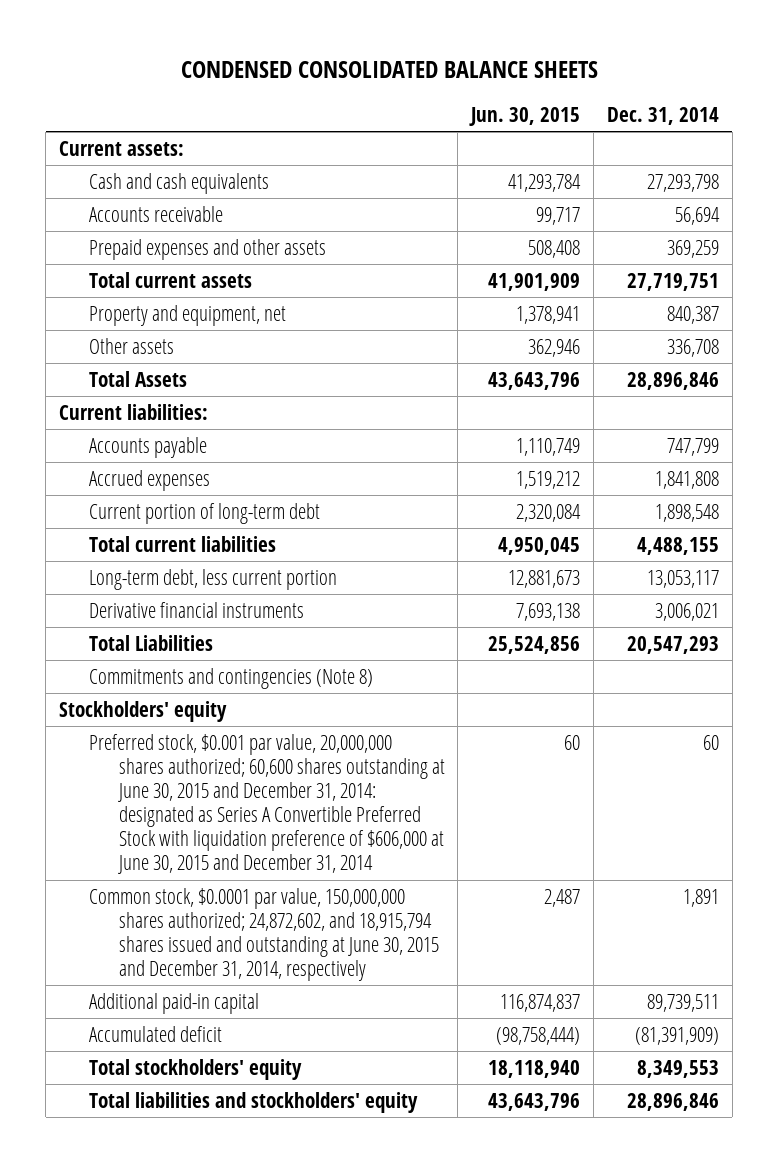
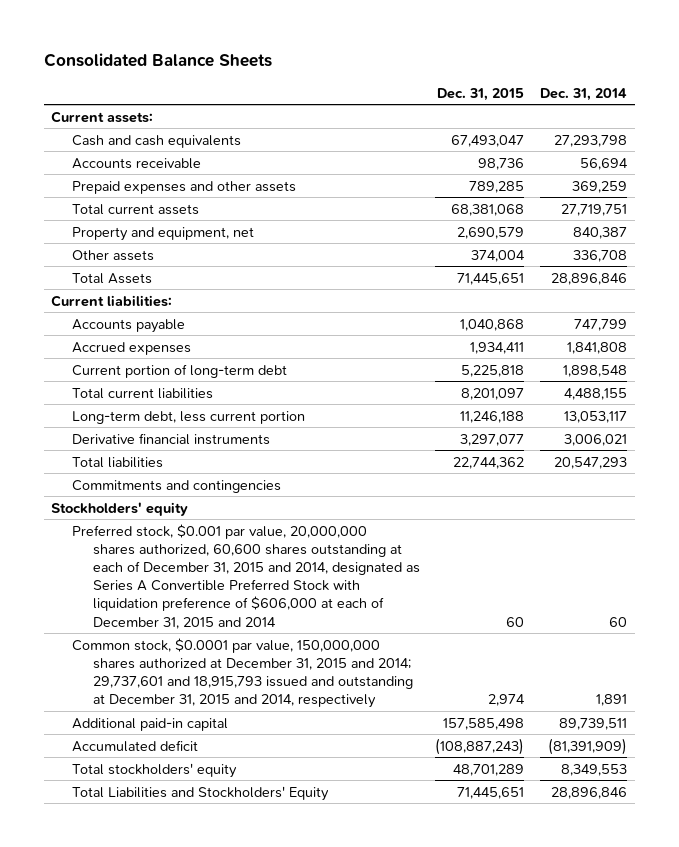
[181,60,599,78] CONDENSED CONSOLIDATED BALANCE SHEETS -> [43,53,272,68] Consolidated Balance Sheets
[469,106,581,126] Jun. 30, 2015 -> none
none -> [437,87,525,101] Dec. 31, 2015
[88,634,213,651] Total Liabilities -> [72,456,164,468] Total liabilities
[88,667,373,689] Commitments and contingencies (Note 8) -> [72,479,282,493] Commitments and contingencies
[88,733,445,875] Preferred stock, $0.001 par value, 20,000,000 shares authorized; 60,600 shares outstanding at June 30, 2015 and December 31, 2014: designated as Series A Convertible Preferred Stock with liquidation preference of $606,000 at June 30, 2015 and December 31, 2014 -> [72,523,420,629] Preferred stock, $0.001 par value, 20,000,000 shares authorized, 60,600 shares outstanding at each of December 31, 2015 and 2014, designated as Series A Convertible Preferred Stock with liquidation preference of $606,000 at each of December 31, 2015 and 2014
[88,887,439,982] Common stock, $0.0001 par value, 150,000,000 shares authorized; 24,872,602, and 18,915,794 shares issued and outstanding at June 30, 2015 and December 31, 2014, respectively -> [72,637,413,709] Common stock, $0.0001 par value, 150,000,000 shares authorized at December 31, 2015 and 2014; 29,737,601 and 18,915,793 issued and outstanding at December 31, 2015 and 2014, respectively
[88,1091,418,1113] Total liabilities and stockholders' equity -> [72,785,330,801] Total Liabilities and Stockholders' Equity

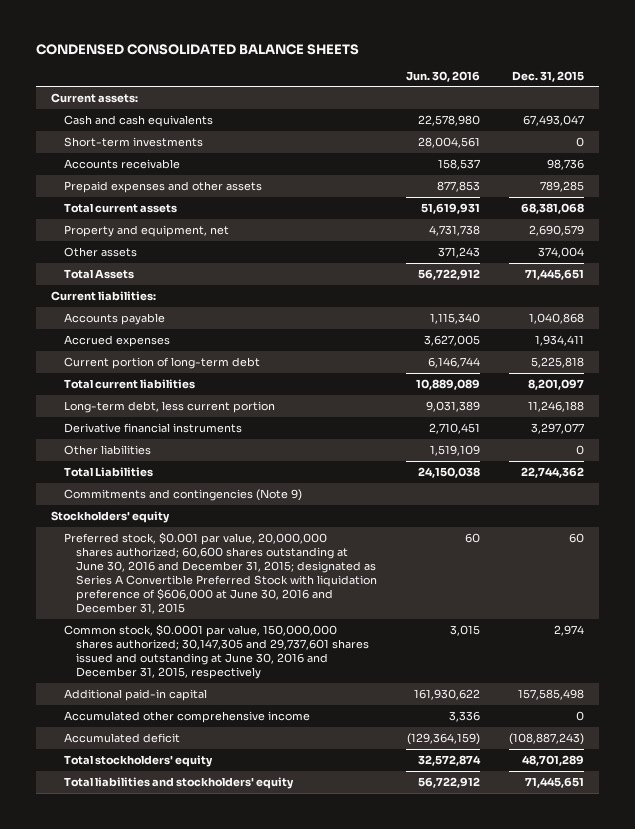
[43,53,272,68] Consolidated Balance Sheets -> [36,43,360,55] CONDENSED CONSOLIDATED BALANCE SHEETS
[540,87,628,101] Dec. 31, 2014 -> none
none -> [406,70,481,82] Jun. 30, 2016
none -> [63,136,203,147] Short-term investments
none -> [63,444,151,455] Other liabilities
[72,456,164,468] Total liabilities -> [63,466,153,477] Total Liabilities
[72,479,282,493] Commitments and contingencies -> [63,488,302,501] Commitments and contingencies (Note 9)
[72,523,420,629] Preferred stock, $0.001 par value, 20,000,000 shares authorized, 60,600 shares outstanding at each of December 31, 2015 and 2014, designated as Series A Convertible Preferred Stock with liquidation preference of $606,000 at each of December 31, 2015 and 2014 -> [63,531,378,615] Preferred stock, $0.001 par value, 20,000,000 shares authorized; 60,600 shares outstanding at June 30, 2016 and December 31, 2015; designated as Series A Convertible Preferred Stock with liquidation preference of $606,000 at June 30, 2016 and December 31, 2015
[72,637,413,709] Common stock, $0.0001 par value, 150,000,000 shares authorized at December 31, 2015 and 2014; 29,737,601 and 18,915,793 issued and outstanding at December 31, 2015 and 2014, respectively -> [63,623,370,679] Common stock, $0.0001 par value, 150,000,000 shares authorized; 30,147,305 and 29,737,601 shares issued and outstanding at June 30, 2016 and December 31, 2015, respectively
none -> [63,710,310,723] Accumulated other comprehensive income
[72,785,330,801] Total Liabilities and Stockholders' Equity -> [63,776,294,789] Total liabilities and stockholders' equity

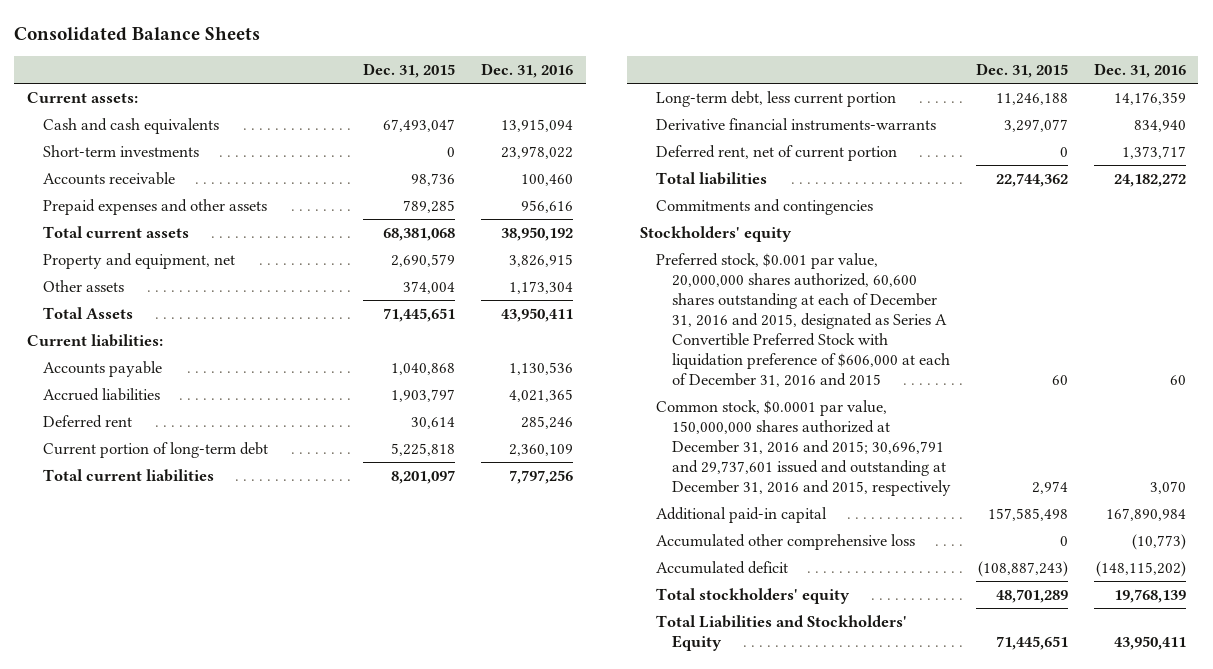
[36,43,360,55] CONDENSED CONSOLIDATED BALANCE SHEETS -> [14,26,261,41] Consolidated Balance Sheets
[406,70,481,82] Jun. 30, 2016 -> none
none -> [480,63,573,79] Dec. 31, 2016
[63,334,170,347] Accrued expenses -> [43,387,161,401] Accrued liabilities
[535,334,585,346] 1,934,411 -> [391,388,456,402] 1,903,797
none -> [43,414,133,428] Deferred rent
[63,444,151,455] Other liabilities -> none
[63,422,242,433] Derivative financial instruments -> [655,117,936,131] Derivative financial instruments-warrants
none -> [655,144,897,161] Deferred rent, net of current portion
[63,466,153,477] Total Liabilities -> [655,171,767,185] Total liabilities
[63,488,302,501] Commitments and contingencies (Note 9) -> [655,198,873,215] Commitments and contingencies
[63,531,378,615] Preferred stock, $0.001 par value, 20,000,000 shares authorized; 60,600 shares outstanding at June 30, 2016 and December 31, 2015; designated as Series A Convertible Preferred Stock with liquidation preference of $606,000 at June 30, 2016 and December 31, 2015 -> [655,252,950,387] Preferred stock, $0.001 par value, 20,000,000 shares authorized, 60,600 shares outstanding at each of December 31, 2016 and 2015, designated as Series A Convertible Preferred Stock with liquidation preference of $606,000 at each of December 31, 2016 and 2015
[63,623,370,679] Common stock, $0.0001 par value, 150,000,000 shares authorized; 30,147,305 and 29,737,601 shares issued and outstanding at June 30, 2016 and December 31, 2015, respectively -> [655,399,951,496] Common stock, $0.0001 par value, 150,000,000 shares authorized at December 31, 2016 and 2015; 30,696,791 and 29,737,601 issued and outstanding at December 31, 2016 and 2015, respectively
[63,710,310,723] Accumulated other comprehensive income -> [655,533,915,550] Accumulated other comprehensive loss
[63,776,294,789] Total liabilities and stockholders' equity -> [655,614,907,651] Total Liabilities and Stockholders' Equity

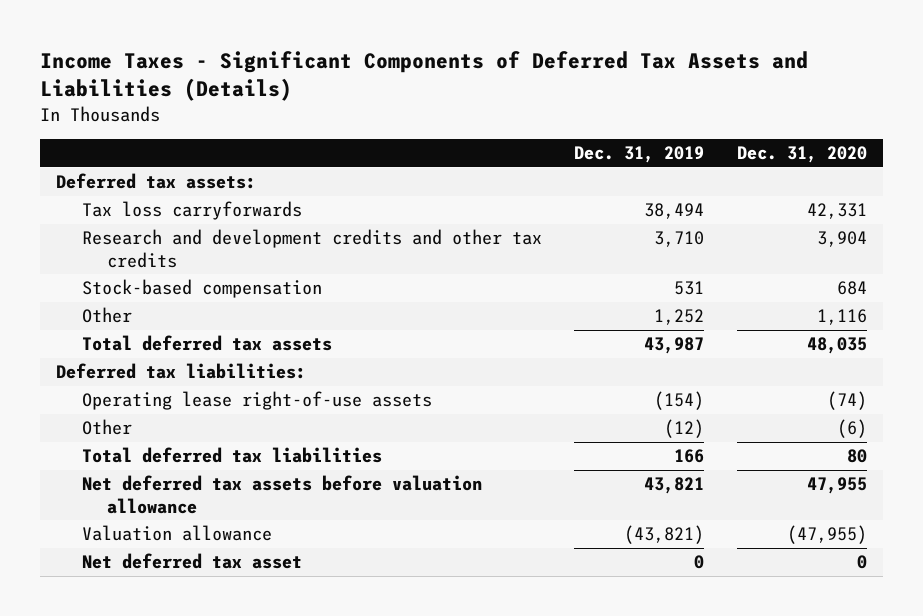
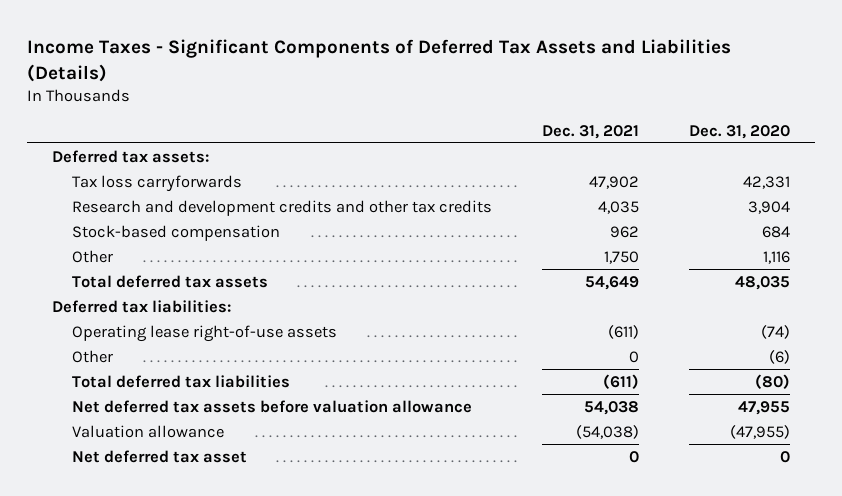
[574,146,705,164] Dec. 31, 2019 -> none
none -> [541,124,639,139] Dec. 31, 2021
[846,449,867,464] 80 -> [754,373,790,389] (80)

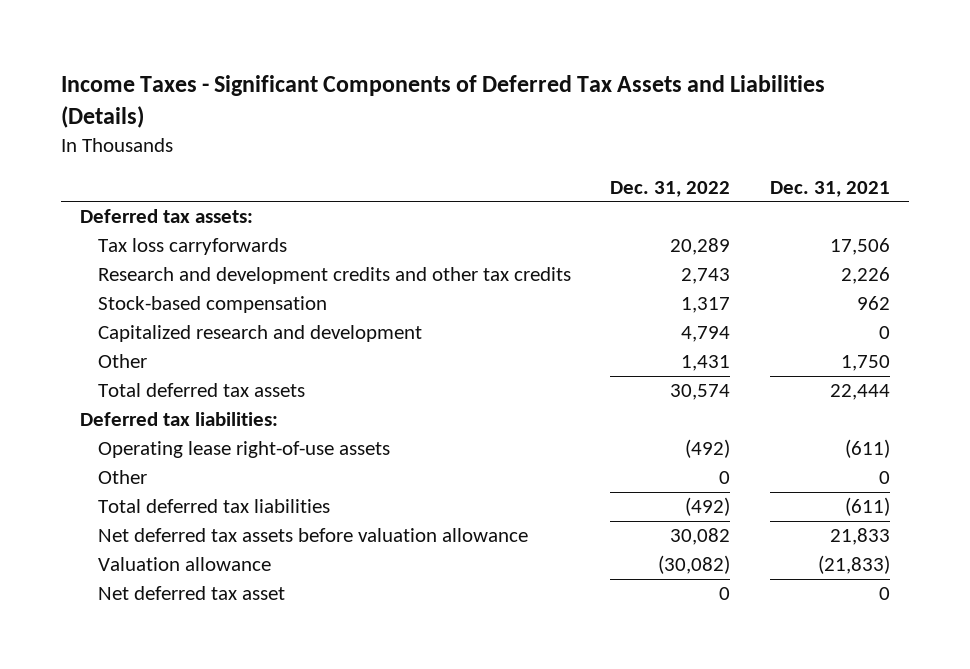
[688,124,790,139] Dec. 31, 2020 -> none
none -> [610,180,731,197] Dec. 31, 2022
[588,175,639,189] 47,902 -> [829,238,890,256] 17,506
[597,200,639,214] 4,035 -> [840,267,890,285] 2,226
none -> [98,325,423,343] Capitalized research and development
[584,275,639,290] 54,649 -> [829,384,890,401] 22,444
[583,400,639,415] 54,038 -> [829,528,890,546] 21,833
[575,424,639,439] (54,038) -> [817,555,890,575] (21,833)

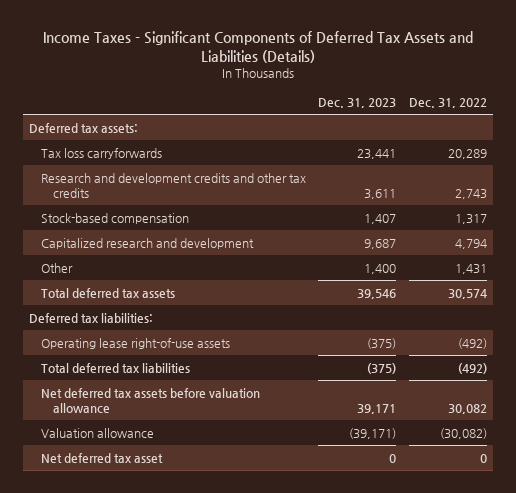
[769,180,890,197] Dec. 31, 2021 -> none
none -> [318,98,397,109] Dec. 31, 2023
[98,470,148,485] Other -> none

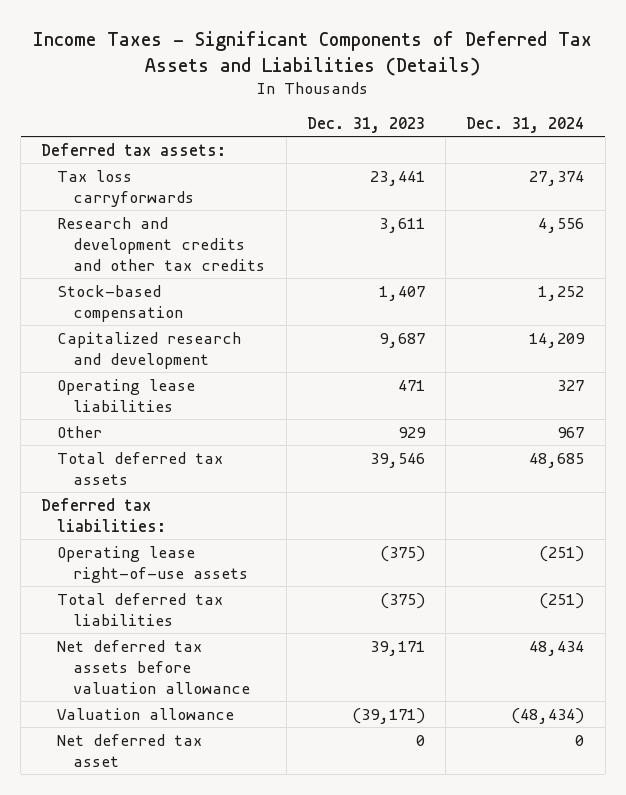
[408,98,487,109] Dec. 31, 2022 -> none
none -> [466,116,585,133] Dec. 31, 2024
none -> [57,378,196,412] Operating lease liabilities
[364,263,397,274] 1,400 -> [397,426,426,438] 929

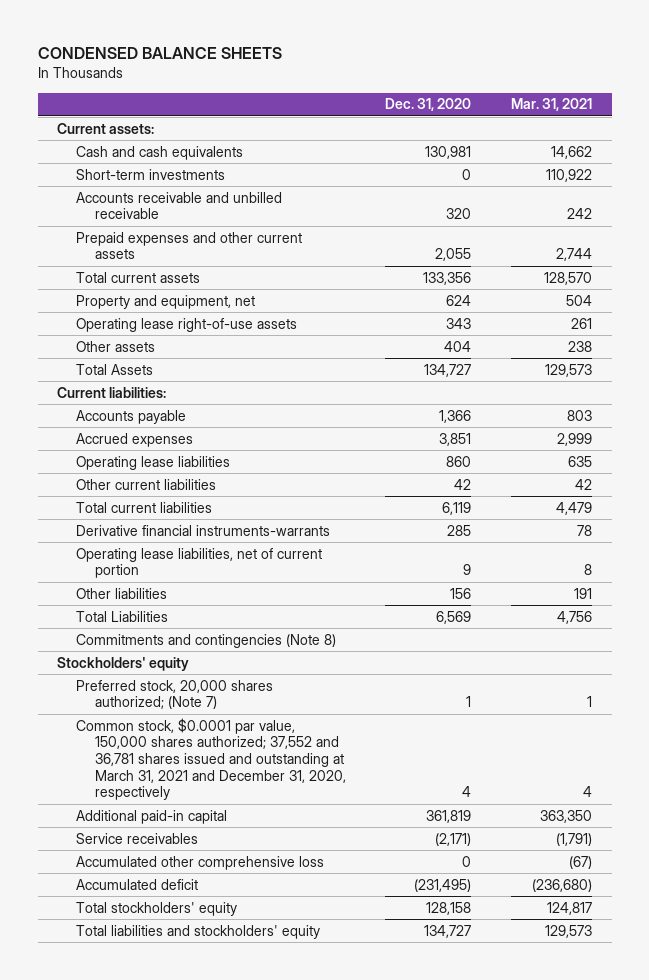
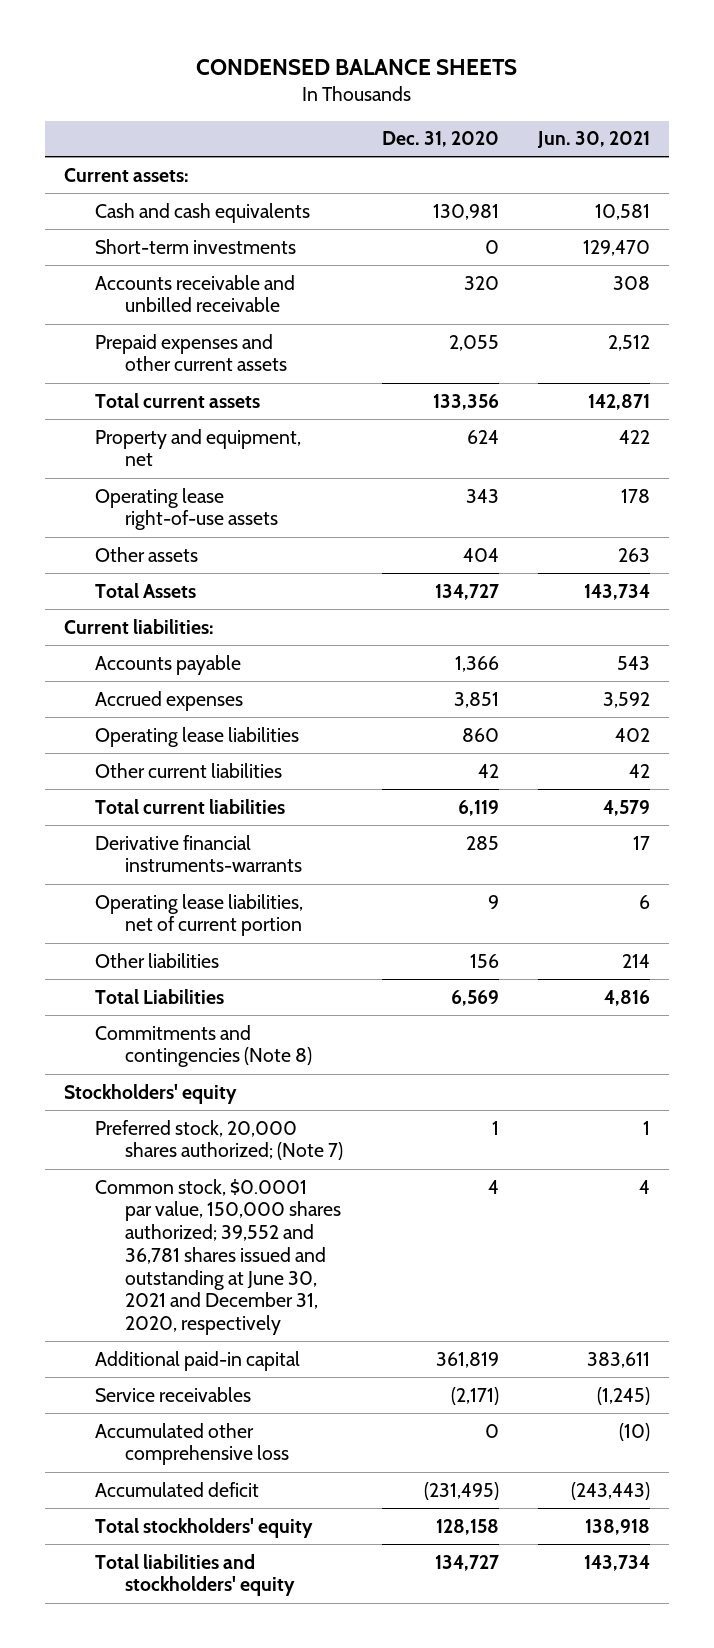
[510,98,592,112] Mar. 31, 2021 -> none
none -> [536,131,650,149] Jun. 30, 2021
[75,717,346,801] Common stock, $0.0001 par value, 150,000 shares authorized; 37,552 and 36,781 shares issued and outstanding at March 31, 2021 and December 31, 2020, respectively -> [94,1178,342,1336] Common stock, $0.0001 par value, 150,000 shares authorized; 39,552 and 36,781 shares issued and outstanding at June 30, 2021 and December 31, 2020, respectively

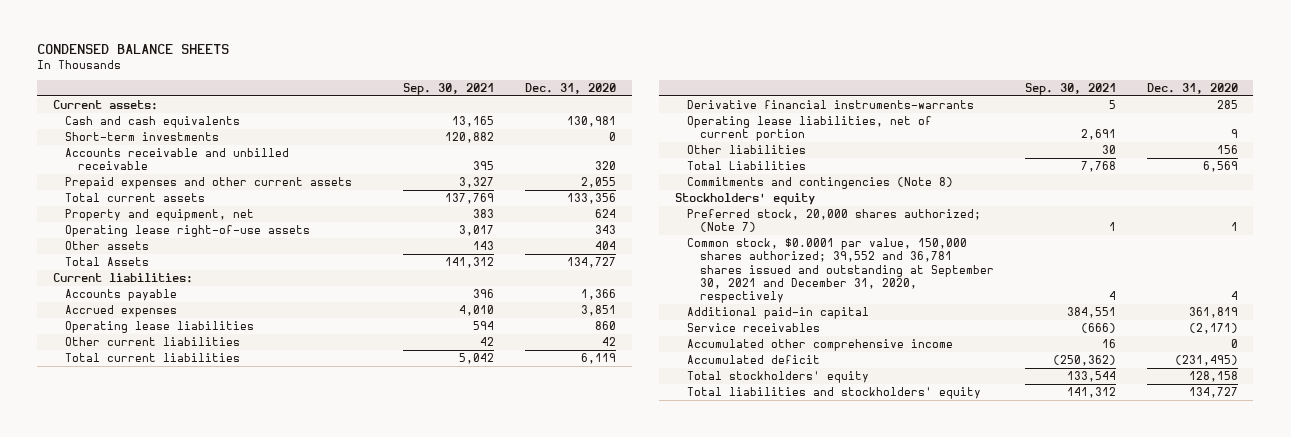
[536,131,650,149] Jun. 30, 2021 -> none
none -> [403,83,495,96] Sep. 30, 2021
[94,1178,342,1336] Common stock, $0.0001 par value, 150,000 shares authorized; 39,552 and 36,781 shares issued and outstanding at June 30, 2021 and December 31, 2020, respectively -> [687,238,994,304] Common stock, $0.0001 par value, 150,000 shares authorized; 39,552 and 36,781 shares issued and outstanding at September 30, 2021 and December 31, 2020, respectively
[94,1422,290,1466] Accumulated other comprehensive loss -> [687,339,954,352] Accumulated other comprehensive income

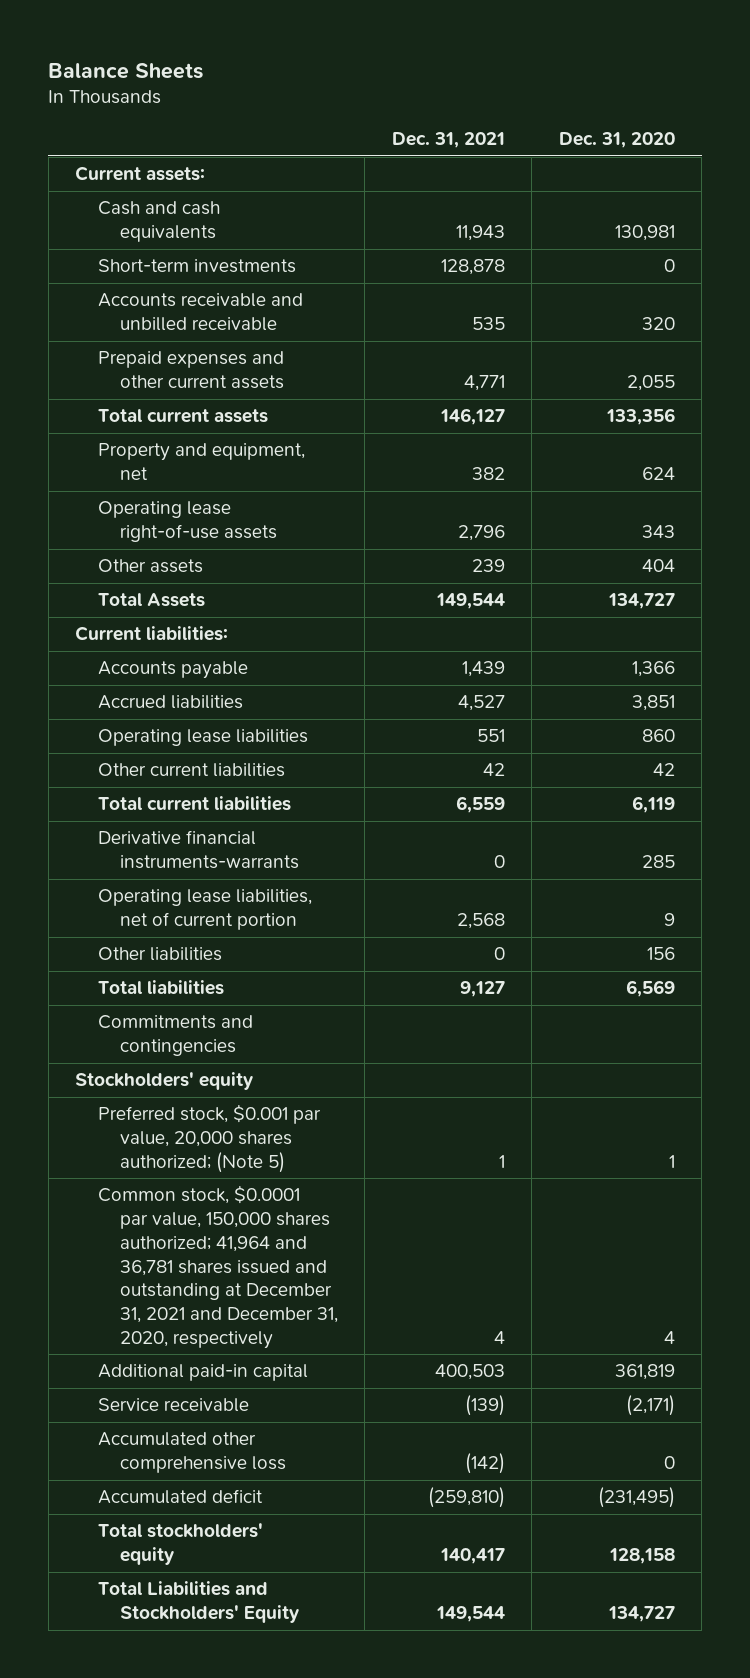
[37,44,230,55] CONDENSED BALANCE SHEETS -> [48,62,204,79] Balance Sheets
[403,83,495,96] Sep. 30, 2021 -> none
none -> [391,132,505,149] Dec. 31, 2021
[65,305,178,318] Accrued expenses -> [97,695,243,710] Accrued liabilities
[687,161,807,171] Total Liabilities -> [97,980,224,996] Total liabilities
[687,177,954,190] Commitments and contingencies (Note 8) -> [97,1015,253,1057] Commitments and contingencies
[687,209,982,233] Preferred stock, 20,000 shares authorized; (Note 7) -> [97,1104,321,1173] Preferred stock, $0.001 par value, 20,000 shares authorized; (Note 5)
[687,238,994,304] Common stock, $0.0001 par value, 150,000 shares authorized; 39,552 and 36,781 shares issued and outstanding at September 30, 2021 and December 31, 2020, respectively -> [97,1185,338,1349] Common stock, $0.0001 par value, 150,000 shares authorized; 41,964 and 36,781 shares issued and outstanding at December 31, 2021 and December 31, 2020, respectively
[687,323,821,333] Service receivables -> [97,1398,249,1413] Service receivable
[687,339,954,352] Accumulated other comprehensive income -> [97,1432,286,1474] Accumulated other comprehensive loss
[687,387,982,400] Total liabilities and stockholders' equity -> [97,1581,299,1624] Total Liabilities and Stockholders' Equity

